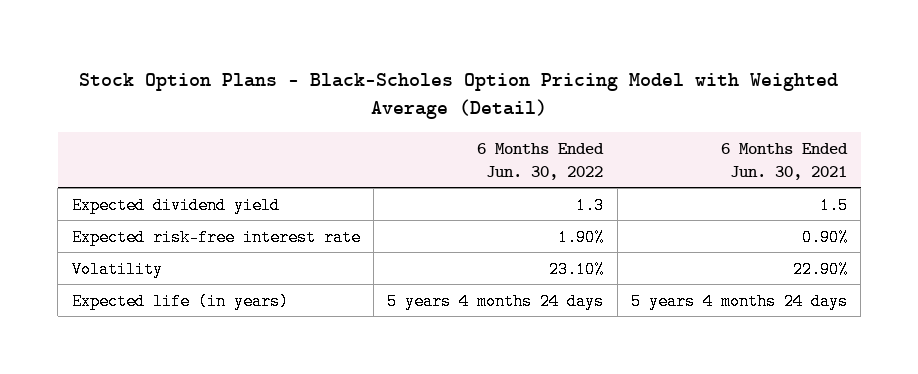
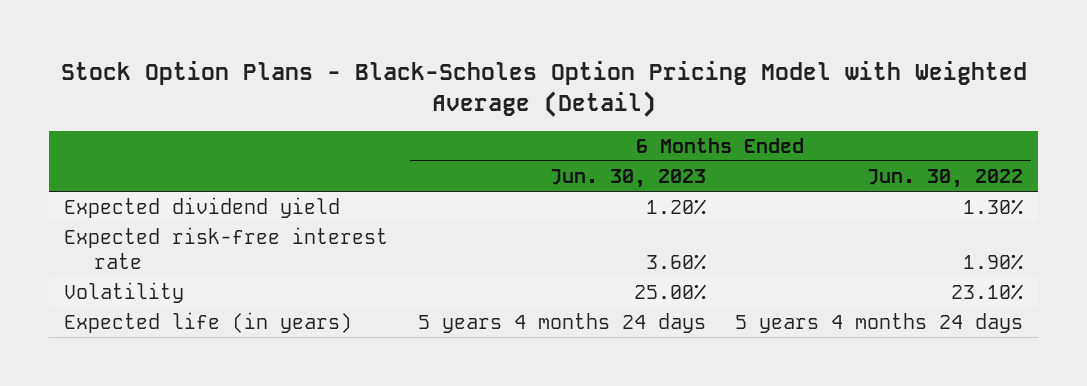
[720,142,848,180] 6 Months Ended Jun. 30, 2021 -> none
none -> [549,168,706,188] Jun. 30, 2023
[576,196,605,214] 1.3 -> [963,199,1024,216] 1.30%

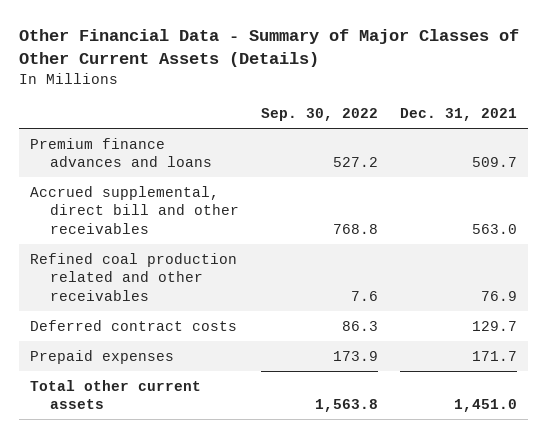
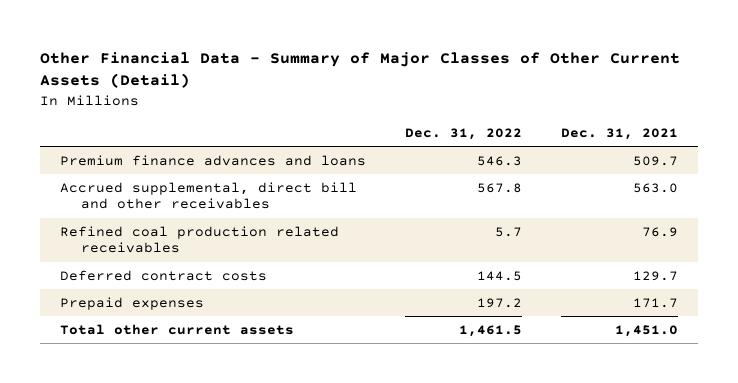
[18,29,519,68] Other Financial Data - Summary of Major Classes of Other Current Assets (Details) -> [40,51,681,89] Other Financial Data - Summary of Major Classes of Other Current Assets (Detail)
[260,108,378,122] Sep. 30, 2022 -> none
none -> [405,128,523,141] Dec. 31, 2022
[29,252,237,302] Refined coal production related and other receivables -> [59,225,339,254] Refined coal production related receivables

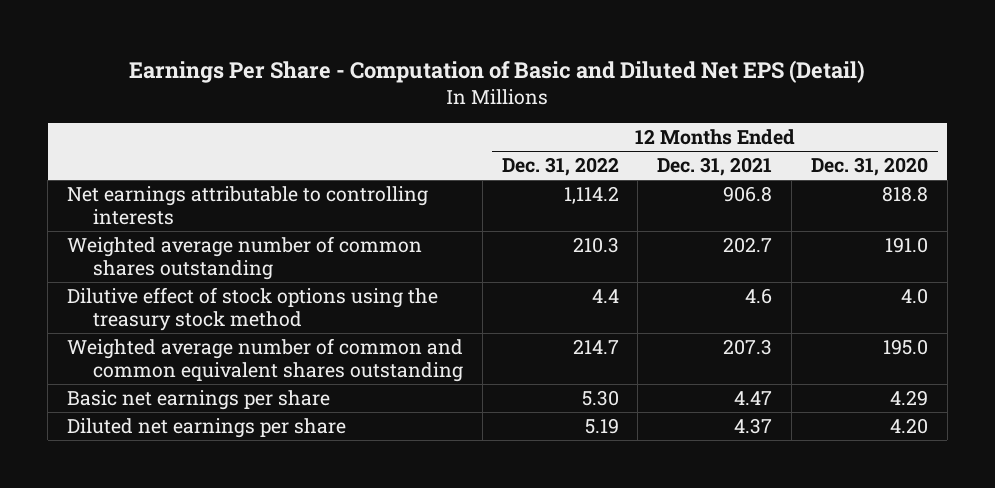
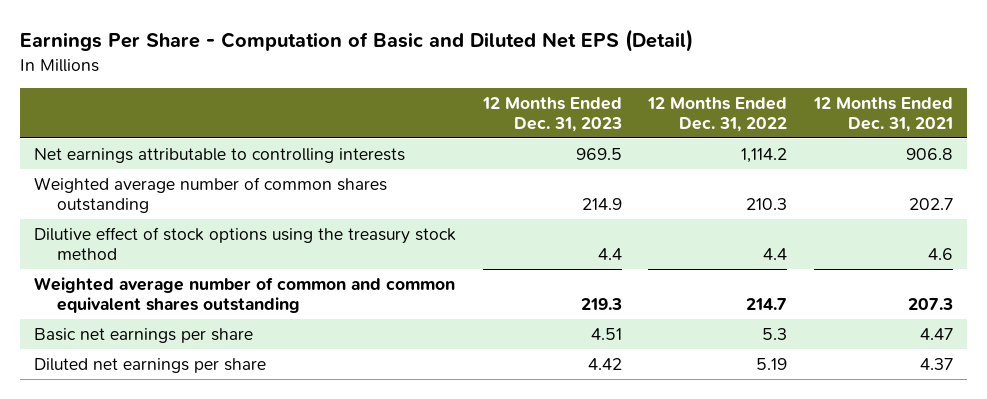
[810,157,928,177] Dec. 31, 2020 -> none
none -> [481,96,622,132] 12 Months Ended Dec. 31, 2023
[581,390,619,407] 5.30 -> [762,327,788,340] 5.3

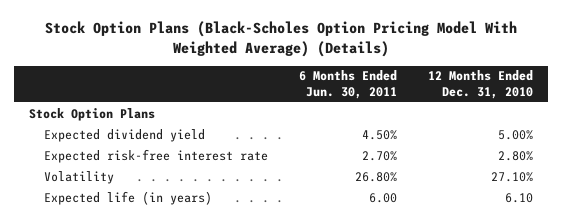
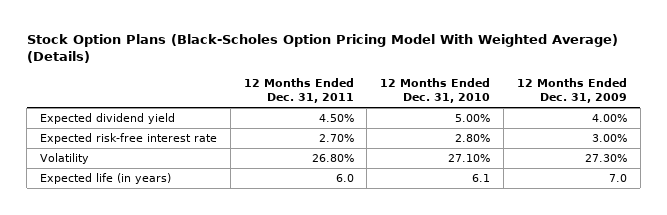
[298,70,397,99] 6 Months Ended Jun. 30, 2011 -> none
none -> [243,78,354,103] 12 Months Ended Dec. 31, 2011
none -> [516,78,627,103] 12 Months Ended Dec. 31, 2009
[29,107,156,121] Stock Option Plans -> none
[504,192,533,203] 6.10 -> [472,174,491,183] 6.1

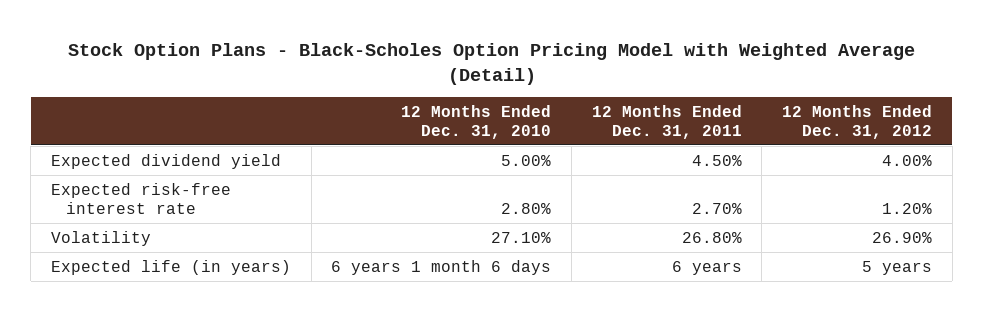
[26,33,618,64] Stock Option Plans (Black-Scholes Option Pricing Model With Weighted Average) (Details) -> [67,42,915,86] Stock Option Plans - Black-Scholes Option Pricing Model with Weighted Average (Detail)
[516,78,627,103] 12 Months Ended Dec. 31, 2009 -> none
none -> [782,105,933,139] 12 Months Ended Dec. 31, 2012
[335,174,354,183] 6.0 -> [671,260,742,275] 6 years
[472,174,491,183] 6.1 -> [331,259,552,275] 6 years 1 month 6 days

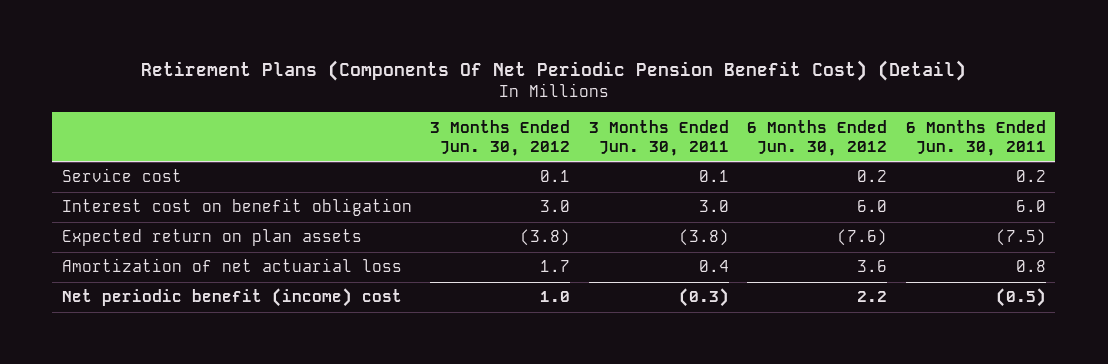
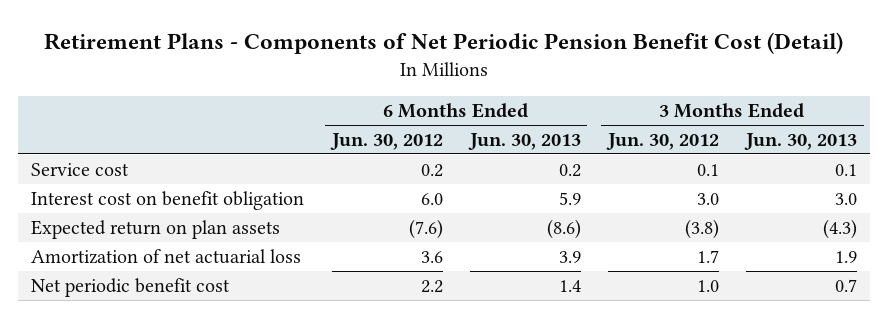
[140,60,966,82] Retirement Plans (Components Of Net Periodic Pension Benefit Cost) (Detail) -> [44,31,844,54] Retirement Plans - Components of Net Periodic Pension Benefit Cost (Detail)
[588,119,729,156] 3 Months Ended Jun. 30, 2011 -> none
[906,119,1047,156] 6 Months Ended Jun. 30, 2011 -> none
none -> [467,133,581,151] Jun. 30, 2013
none -> [743,133,857,151] Jun. 30, 2013
[61,288,402,308] Net periodic benefit (income) cost -> [31,277,231,297] Net periodic benefit cost

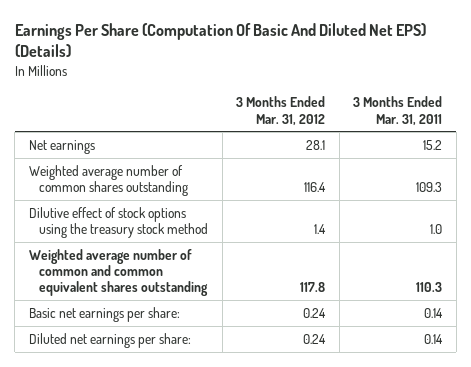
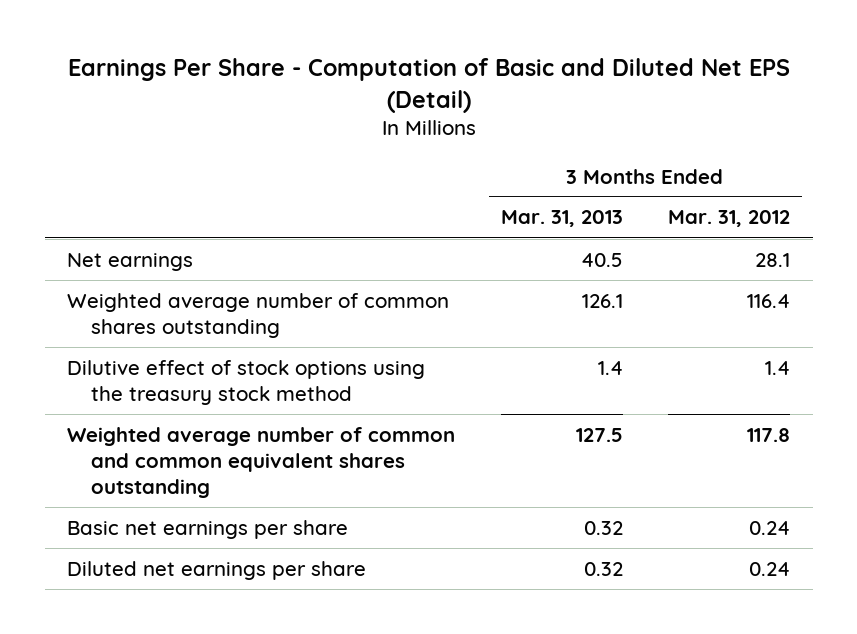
[14,22,426,58] Earnings Per Share (Computation Of Basic And Diluted Net EPS) (Details) -> [67,58,790,113] Earnings Per Share - Computation of Basic and Diluted Net EPS (Detail)
[353,96,443,126] 3 Months Ended Mar. 31, 2011 -> none
none -> [500,210,623,228] Mar. 31, 2013
[28,306,180,322] Basic net earnings per share: -> [67,519,349,539] Basic net earnings per share
[28,332,191,348] Diluted net earnings per share: -> [67,560,367,580] Diluted net earnings per share

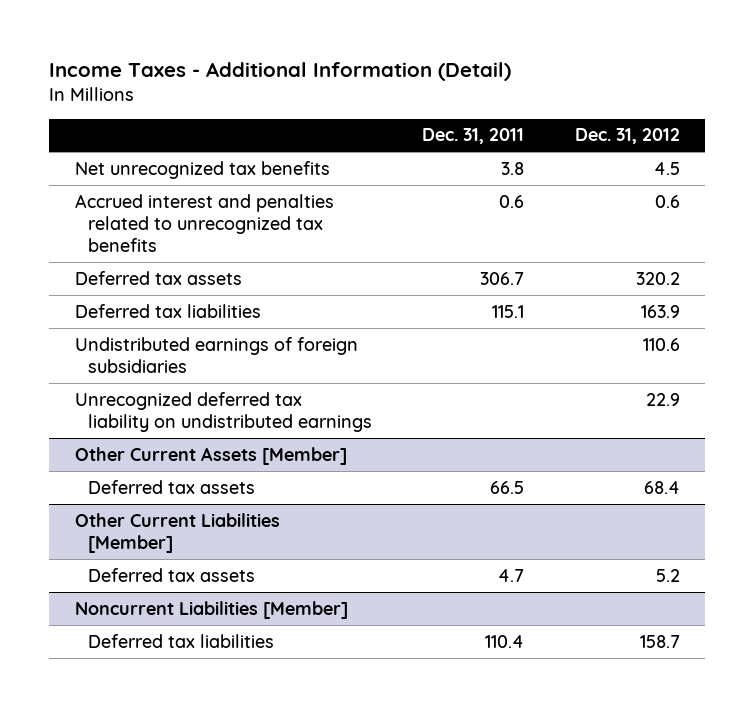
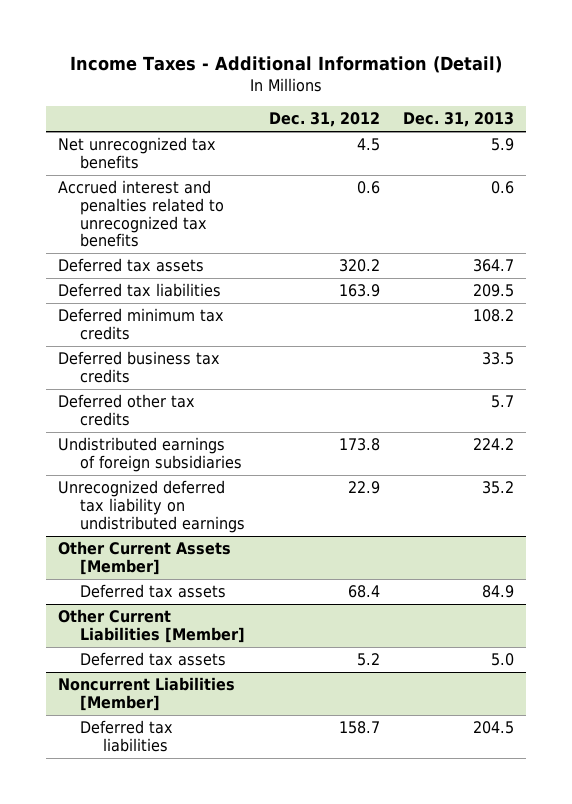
[422,128,525,145] Dec. 31, 2011 -> none
none -> [402,111,514,127] Dec. 31, 2013
none -> [57,308,224,340] Deferred minimum tax credits
none -> [57,351,220,383] Deferred business tax credits
none -> [57,394,195,426] Deferred other tax credits
[642,337,680,351] 110.6 -> [338,438,380,452] 173.8

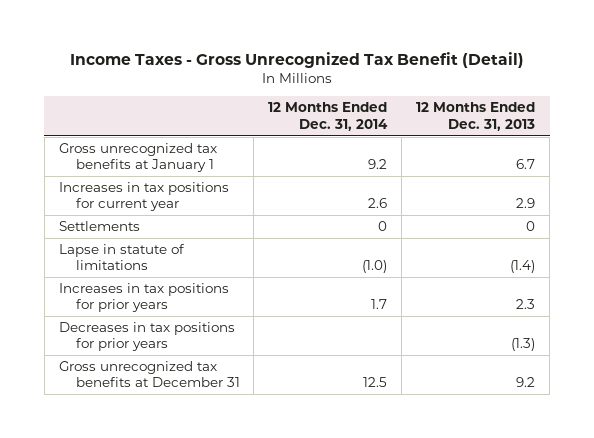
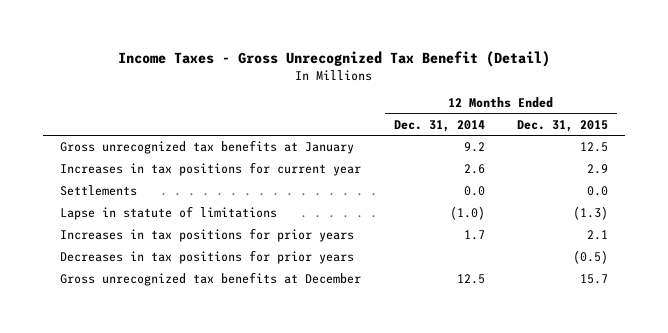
[416,102,536,131] 12 Months Ended Dec. 31, 2013 -> none
none -> [517,119,609,132] Dec. 31, 2015
[58,143,217,173] Gross unrecognized tax benefits at January 1 -> [59,140,354,155] Gross unrecognized tax benefits at January
[378,221,388,232] 0 -> [463,186,485,197] 0.0
[58,361,240,388] Gross unrecognized tax benefits at December 31 -> [59,272,361,287] Gross unrecognized tax benefits at December

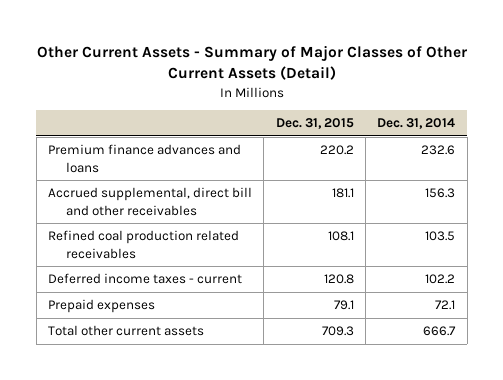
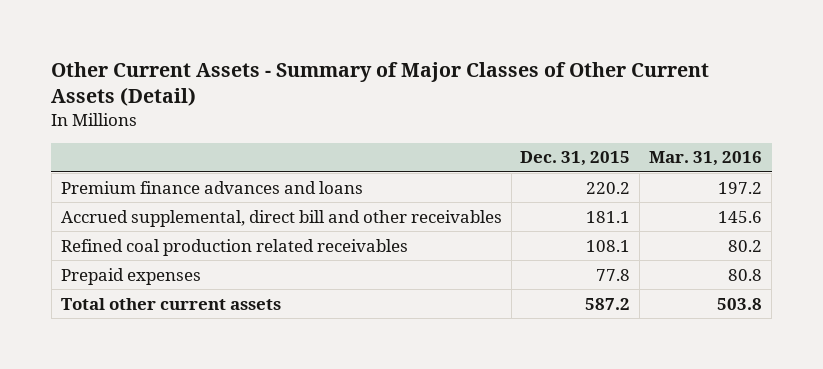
[377,118,456,130] Dec. 31, 2014 -> none
none -> [649,151,763,167] Mar. 31, 2016
[48,273,243,285] Deferred income taxes - current -> none
[333,300,354,311] 79.1 -> [596,268,631,281] 77.8
[321,326,354,337] 709.3 -> [585,297,631,310] 587.2

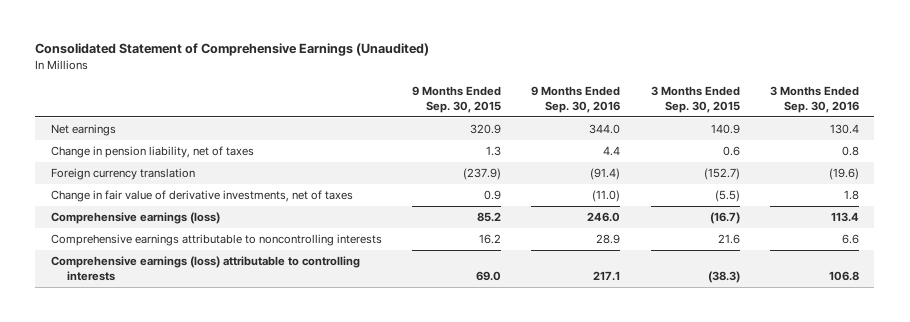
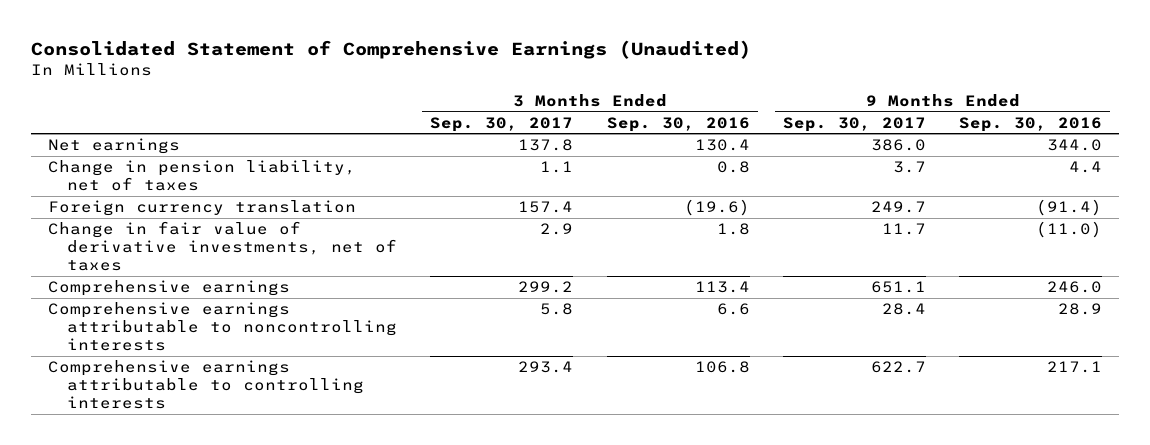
[411,86,501,113] 9 Months Ended Sep. 30, 2015 -> none
[650,86,740,113] 3 Months Ended Sep. 30, 2015 -> none
none -> [430,116,574,132] Sep. 30, 2017
none -> [782,116,926,132] Sep. 30, 2017
[50,212,220,225] Comprehensive earnings (loss) -> [47,280,290,297] Comprehensive earnings
[50,256,360,281] Comprehensive earnings (loss) attributable to controlling interests -> [47,360,365,409] Comprehensive earnings attributable to controlling interests

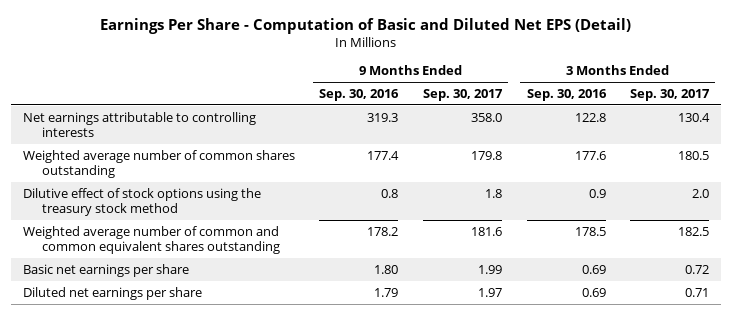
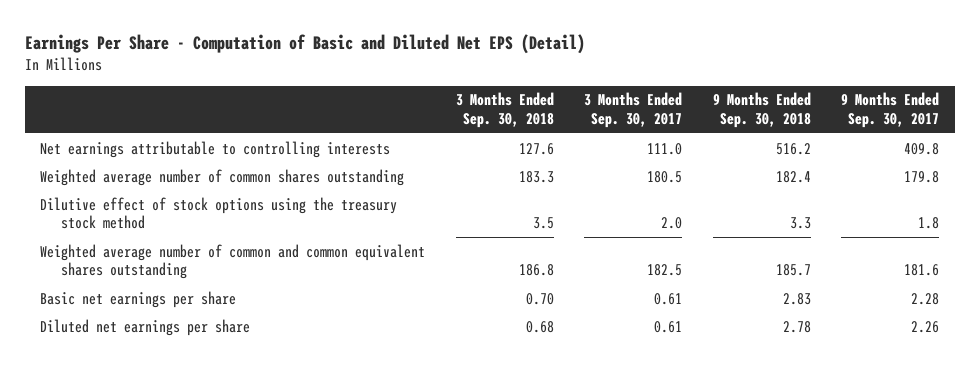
[319,89,400,102] Sep. 30, 2016 -> none
[526,89,607,102] Sep. 30, 2016 -> none
none -> [455,92,554,129] 3 Months Ended Sep. 30, 2018
none -> [712,92,811,129] 9 Months Ended Sep. 30, 2018
[470,112,502,122] 358.0 -> [904,142,940,155] 409.8
[678,112,711,122] 130.4 -> [647,142,683,155] 111.0
[477,264,502,274] 1.99 -> [911,292,940,305] 2.28
[685,264,710,274] 0.72 -> [654,292,683,305] 0.61
[477,287,502,297] 1.97 -> [911,320,940,333] 2.26
[685,287,710,297] 0.71 -> [654,320,683,333] 0.61

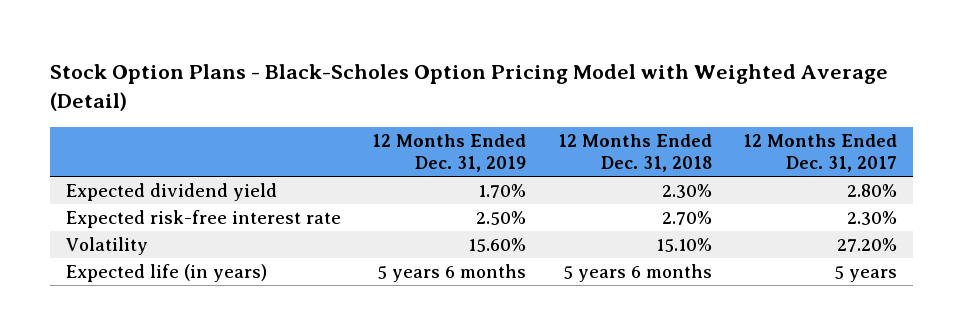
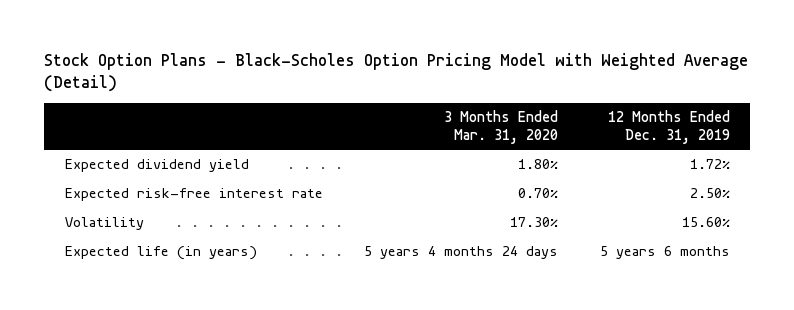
[557,133,712,173] 12 Months Ended Dec. 31, 2018 -> none
[743,133,898,173] 12 Months Ended Dec. 31, 2017 -> none
none -> [444,109,559,144] 3 Months Ended Mar. 31, 2020
[478,184,527,199] 1.70% -> [689,159,730,170] 1.72%

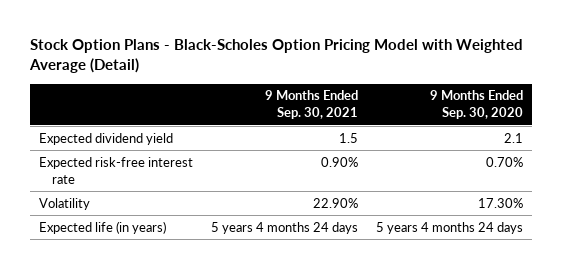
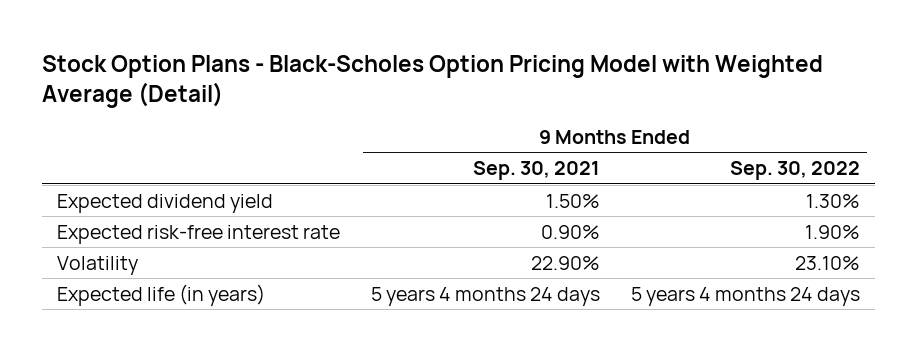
[430,90,524,120] 9 Months Ended Sep. 30, 2020 -> none
none -> [729,161,860,181] Sep. 30, 2022
[338,132,358,143] 1.5 -> [545,193,600,208] 1.50%

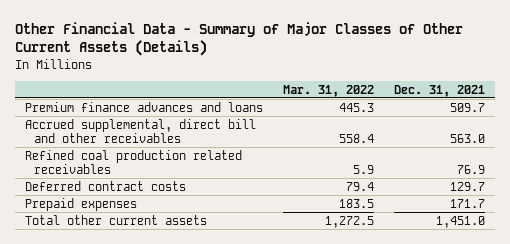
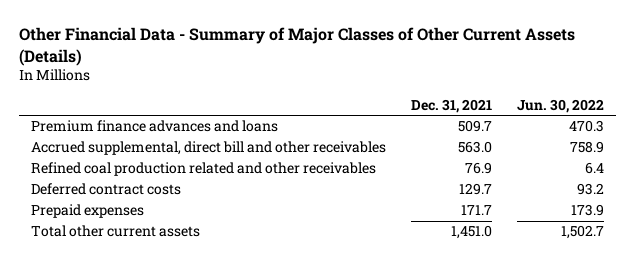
[282,84,374,97] Mar. 31, 2022 -> none
none -> [516,98,604,113] Jun. 30, 2022
[24,149,242,175] Refined coal production related receivables -> [31,162,377,177] Refined coal production related and other receivables

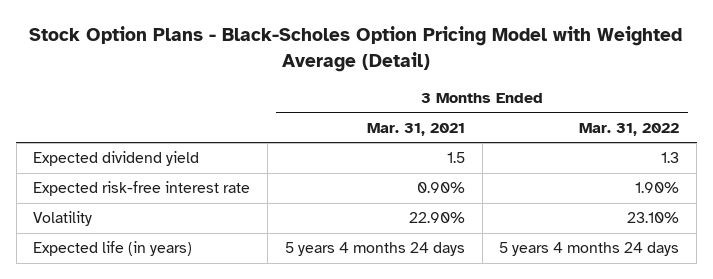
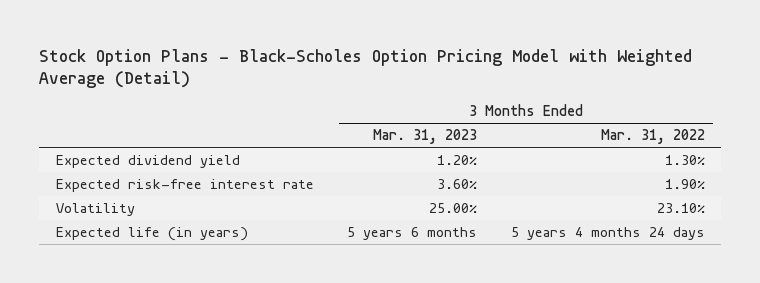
[366,122,465,136] Mar. 31, 2021 -> none
none -> [373,129,478,145] Mar. 31, 2023
[661,152,680,164] 1.3 -> [664,155,705,166] 1.30%

